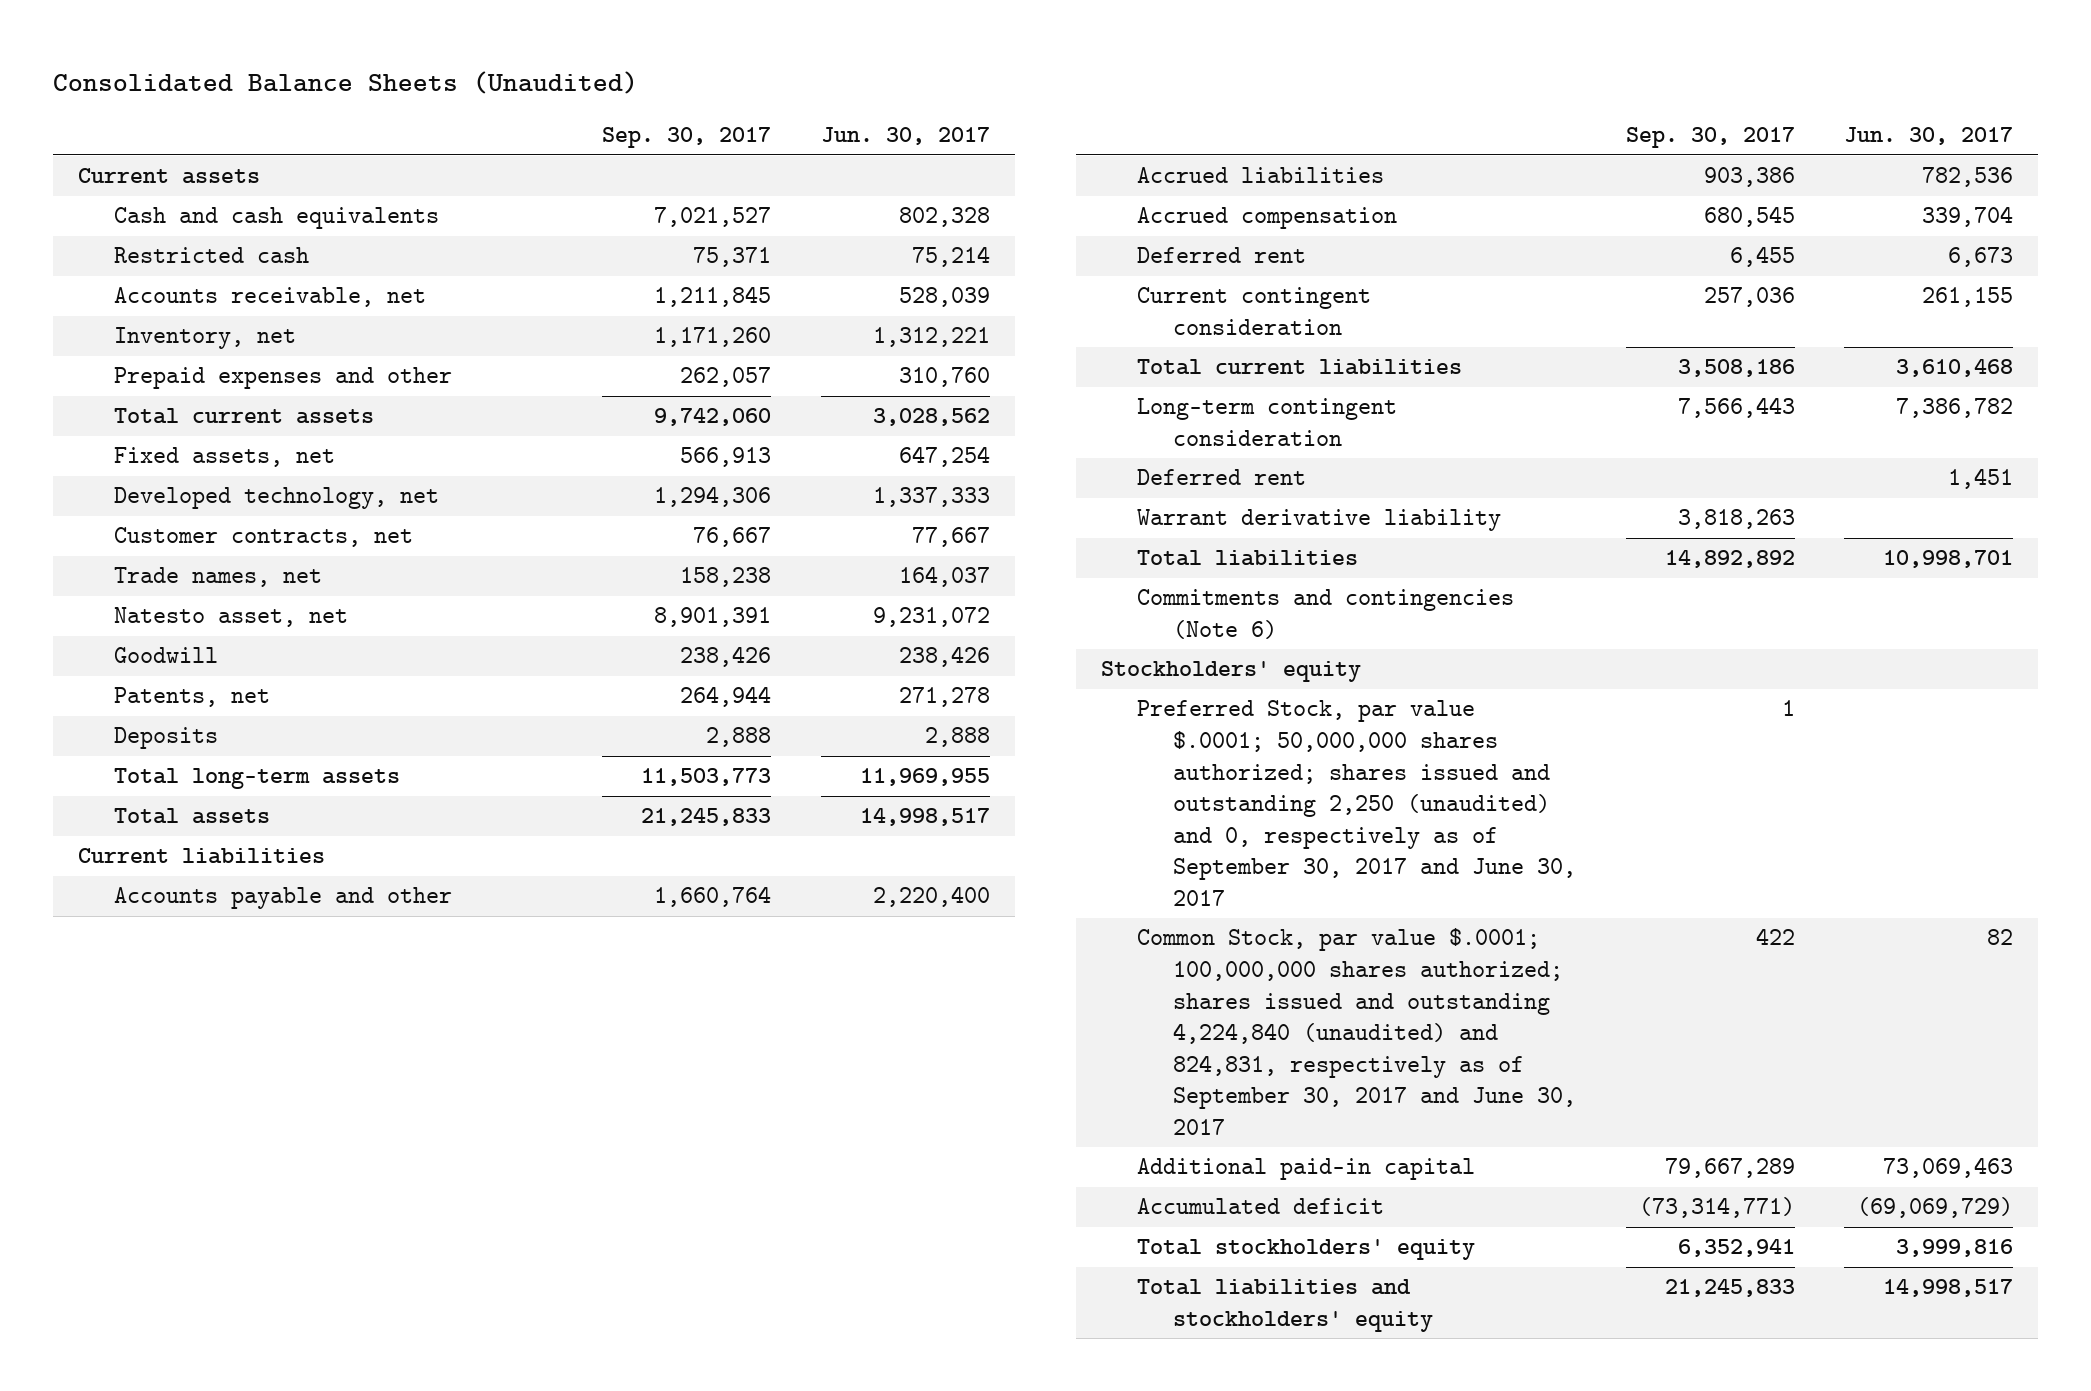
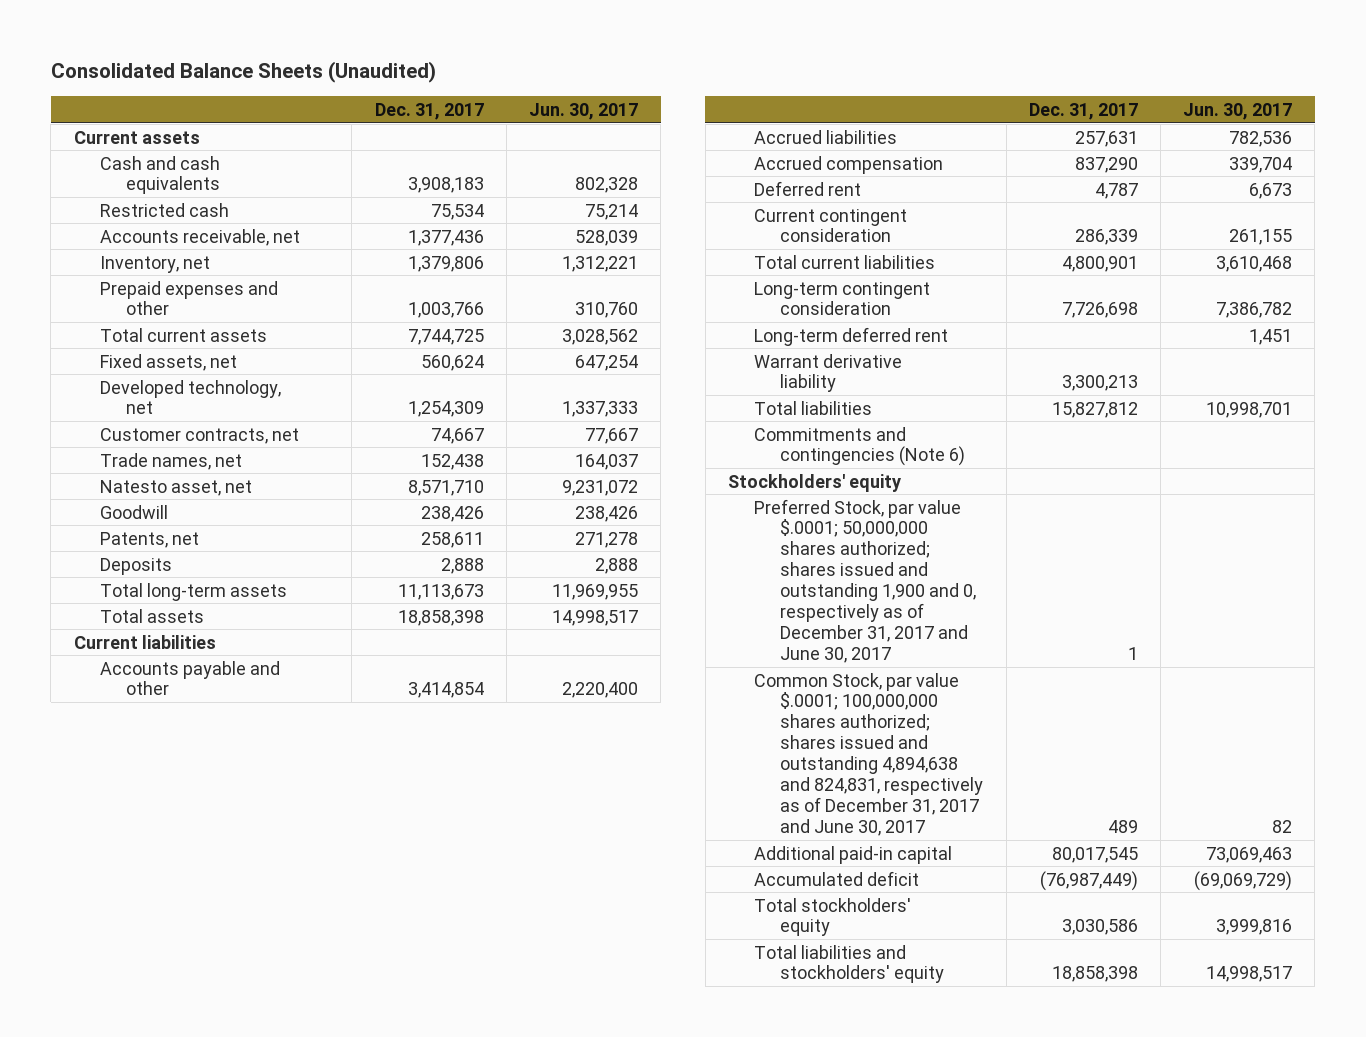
[602,127,772,149] Sep. 30, 2017 -> none
none -> [374,102,484,120] Dec. 31, 2017
[1136,469,1306,486] Deferred rent -> [754,326,949,346] Long-term deferred rent
[1136,700,1576,907] Preferred Stock, par value $.0001; 50,000,000 shares authorized; shares issued and outstanding 2,250 (unaudited) and 0, respectively as of September 30, 2017 and June 30, 2017 -> [754,498,977,663] Preferred Stock, par value $.0001; 50,000,000 shares authorized; shares issued and outstanding 1,900 and 0, respectively as of December 31, 2017 and June 30, 2017
[1136,928,1576,1136] Common Stock, par value $.0001; 100,000,000 shares authorized; shares issued and outstanding 4,224,840 (unaudited) and 824,831, respectively as of September 30, 2017 and June 30, 2017 -> [754,672,984,836] Common Stock, par value $.0001; 100,000,000 shares authorized; shares issued and outstanding 4,894,638 and 824,831, respectively as of December 31, 2017 and June 30, 2017

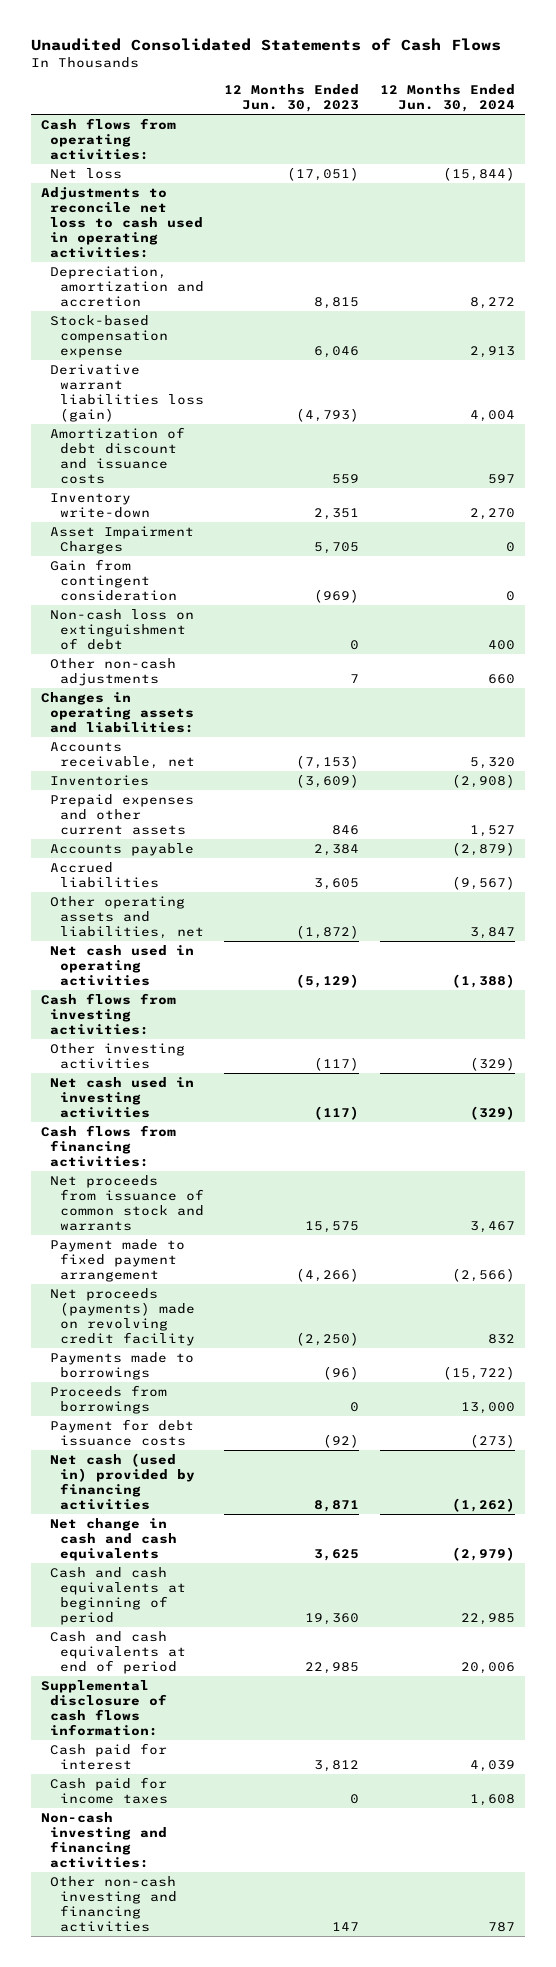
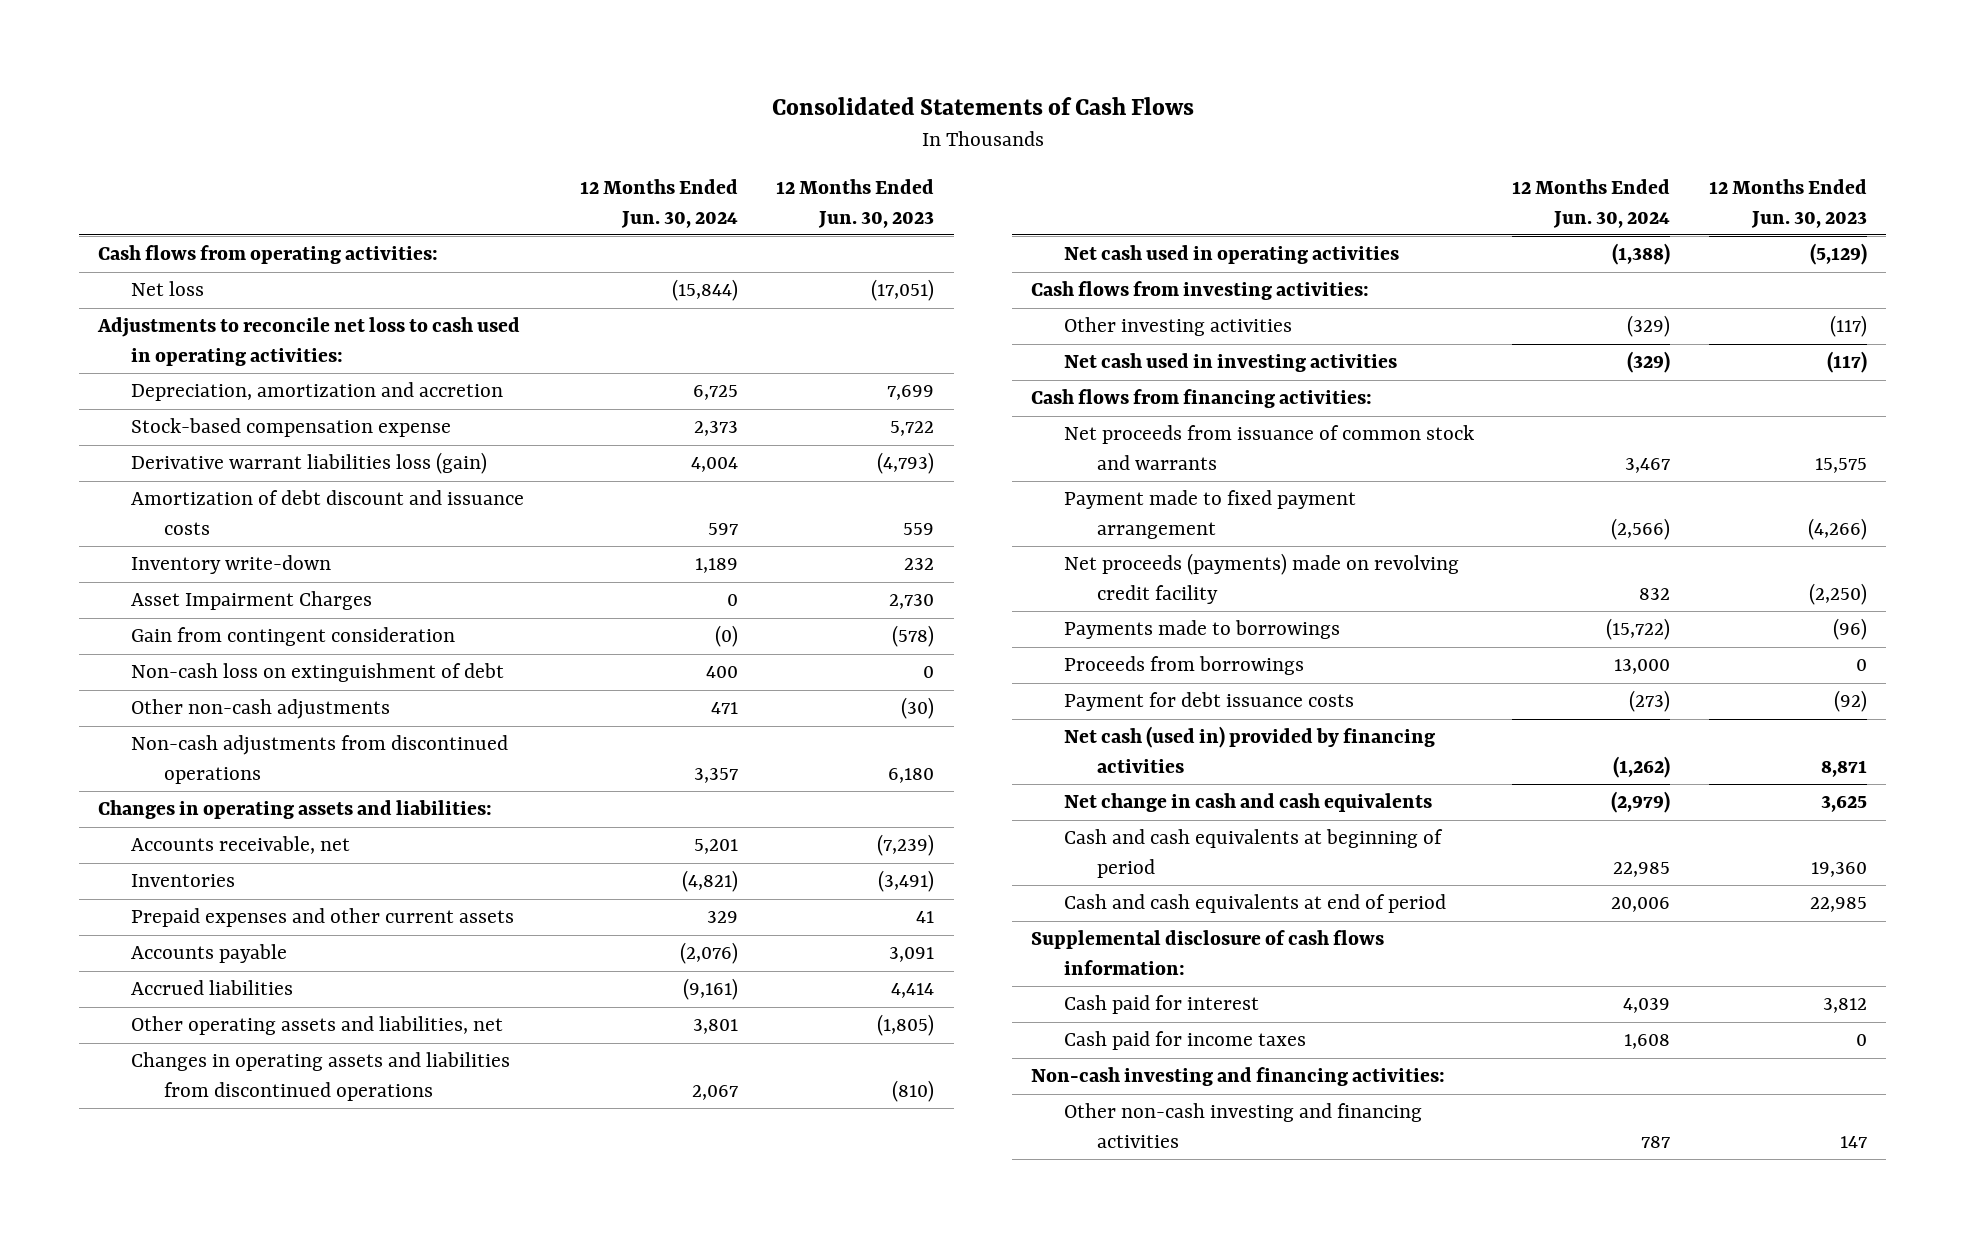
[30,38,501,52] Unaudited Consolidated Statements of Cash Flows -> [771,97,1194,116] Consolidated Statements of Cash Flows
[314,297,360,310] 8,815 -> [887,385,935,401] 7,699
[469,297,515,310] 8,272 -> [692,385,738,401] 6,725
[314,346,360,359] 6,046 -> [890,421,935,437] 5,722
[469,346,515,359] 2,913 -> [693,421,738,437] 2,373
[314,508,360,521] 2,351 -> [904,558,935,571] 232
[469,508,515,521] 2,270 -> [694,558,738,574] 1,189
[314,542,360,555] 5,705 -> [889,594,935,610] 2,730
[314,589,360,604] (969) -> [892,625,935,648] (578)
[505,591,515,602] 0 -> [714,625,738,648] (0)
[350,674,360,684] 7 -> [901,697,935,720] (30)
[487,674,515,685] 660 -> [710,702,738,715] 471
none -> [131,735,509,785] Non-cash adjustments from discontinued operations
[296,755,360,770] (7,153) -> [877,834,935,857] (7,239)
[469,757,515,770] 5,320 -> [693,839,738,855] 5,201
[296,773,360,788] (3,609) -> [878,870,935,893] (3,491)
[451,773,515,788] (2,908) -> [681,870,738,893] (4,821)
[332,825,360,836] 846 -> [916,911,935,924] 41
[469,825,515,838] 1,527 -> [706,911,738,924] 329
[314,843,360,856] 2,384 -> [889,947,935,963] 3,091
[451,841,515,856] (2,879) -> [679,942,738,965] (2,076)
[314,878,360,891] 3,605 -> [891,983,935,999] 4,414
[451,876,515,891] (9,567) -> [682,978,738,1001] (9,161)
[296,925,360,940] (1,872) -> [877,1014,935,1037] (1,805)
[469,927,515,940] 3,847 -> [692,1019,738,1035] 3,801
none -> [131,1052,511,1102] Changes in operating assets and liabilities from discontinued operations

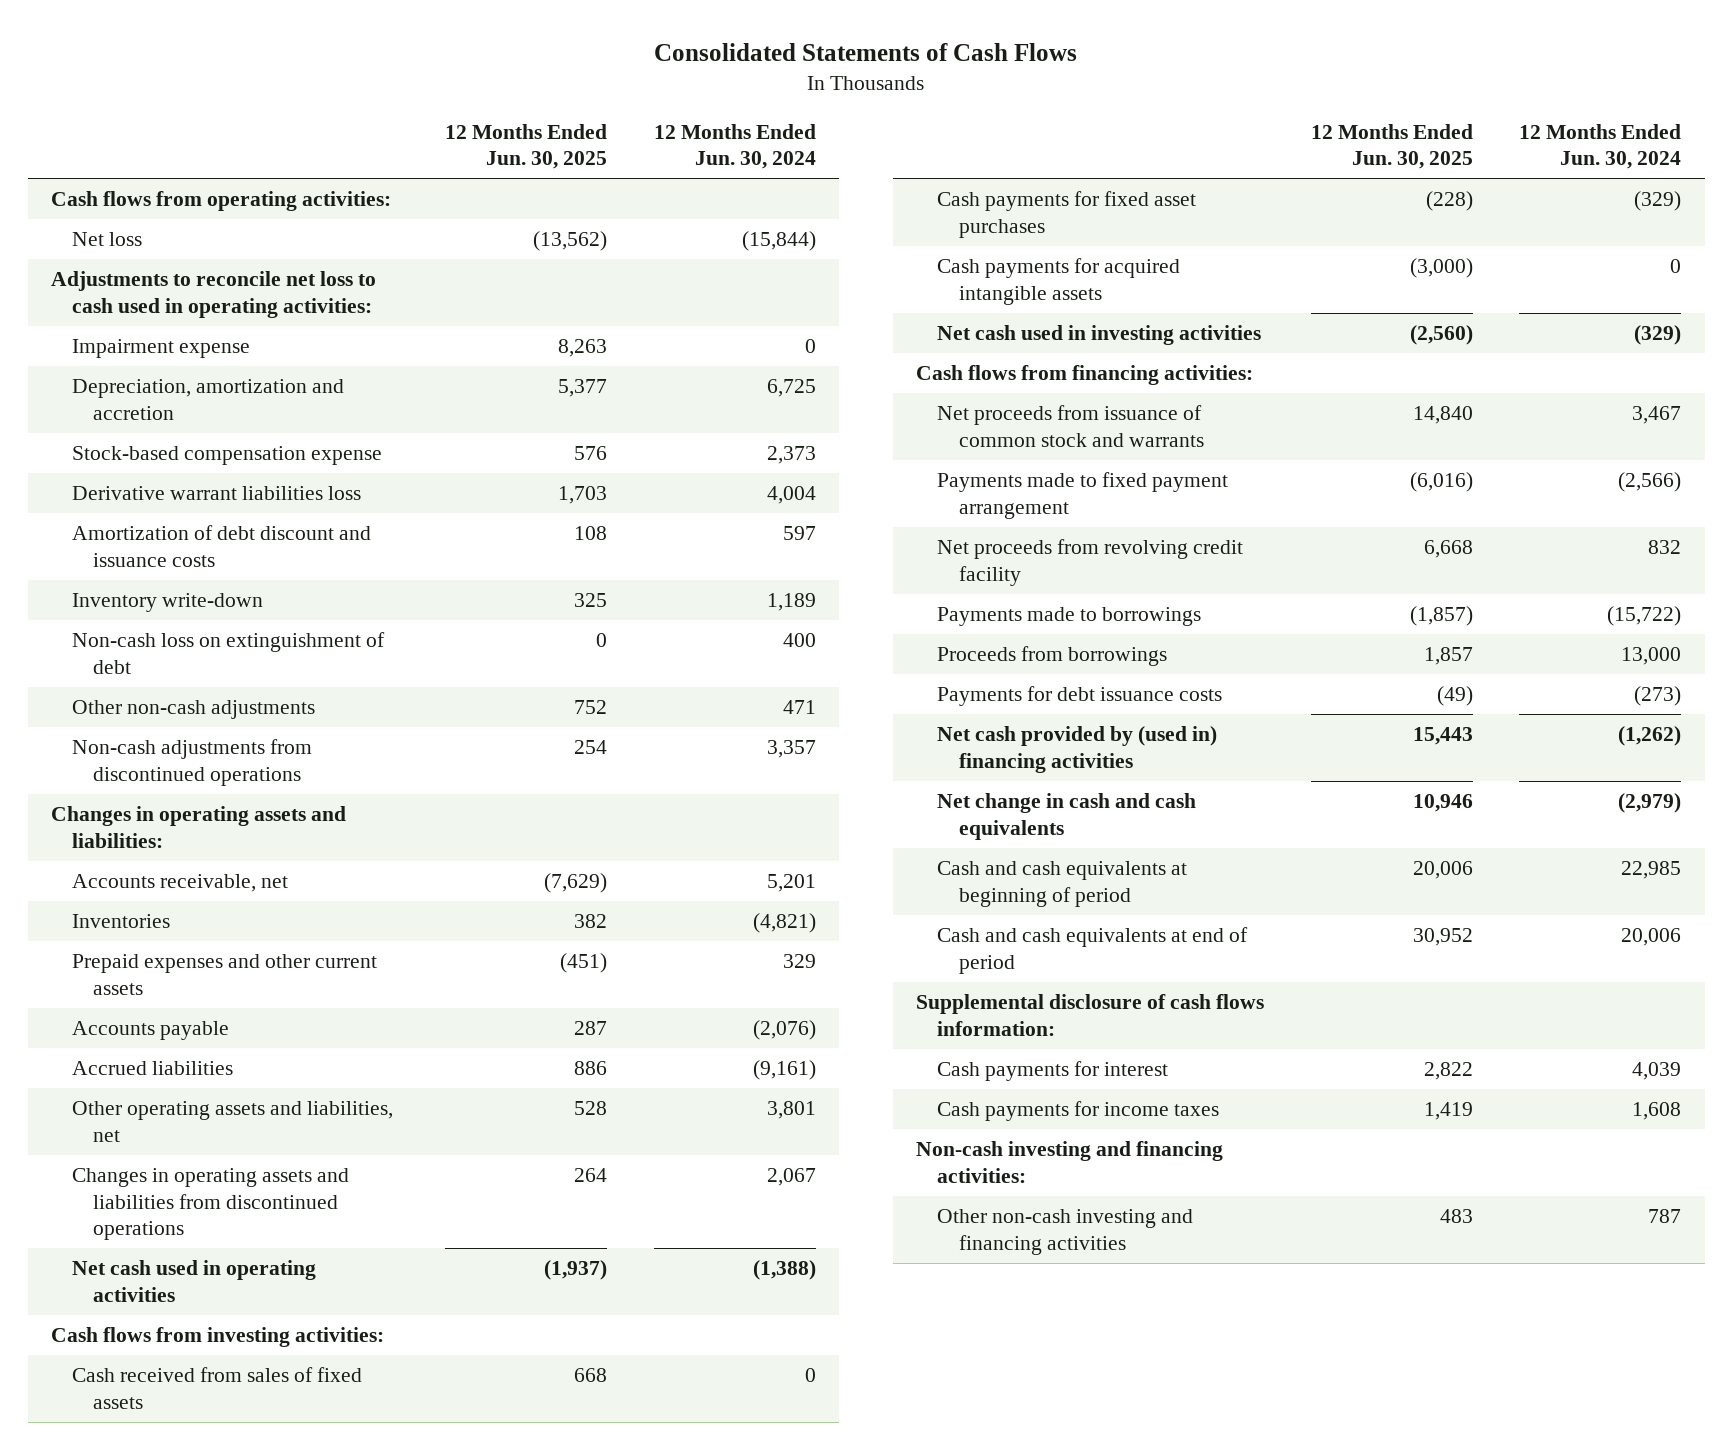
[776,178,935,228] 12 Months Ended Jun. 30, 2023 -> none
none -> [445,123,608,170] 12 Months Ended Jun. 30, 2025
none -> [71,339,250,359] Impairment expense
[131,452,488,475] Derivative warrant liabilities loss (gain) -> [71,486,361,501] Derivative warrant liabilities loss
[131,591,373,611] Asset Impairment Charges -> none
[131,627,456,647] Gain from contingent consideration -> none
none -> [71,1367,362,1409] Cash received from sales of fixed assets
[1063,317,1292,337] Other investing activities -> [937,191,1197,238] Cash payments for fixed asset purchases
none -> [937,258,1181,305] Cash payments for acquired intangible assets
[1063,490,1356,540] Payment made to fixed payment arrangement -> [937,472,1229,519] Payments made to fixed payment arrangement
[1063,553,1459,605] Net proceeds (payments) made on revolving credit facility -> [937,539,1244,586] Net proceeds from revolving credit facility
[1063,692,1354,712] Payment for debt issuance costs -> [937,686,1223,707] Payments for debt issuance costs
[1063,726,1435,774] Net cash (used in) provided by financing activities -> [937,726,1218,773] Net cash provided by (used in) financing activities
[1063,995,1259,1015] Cash paid for interest -> [937,1061,1169,1082] Cash payments for interest
[1063,1031,1306,1051] Cash paid for income taxes -> [937,1101,1220,1122] Cash payments for income taxes

